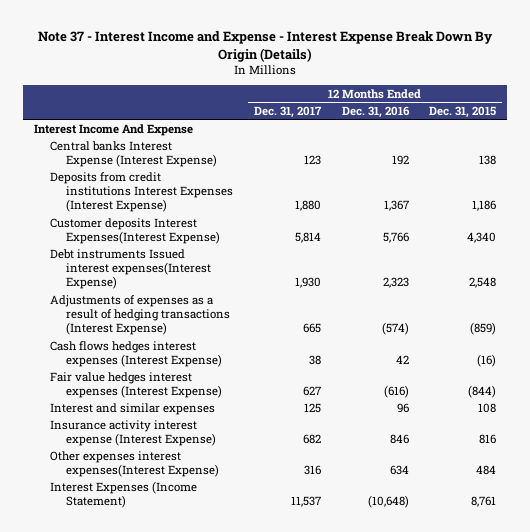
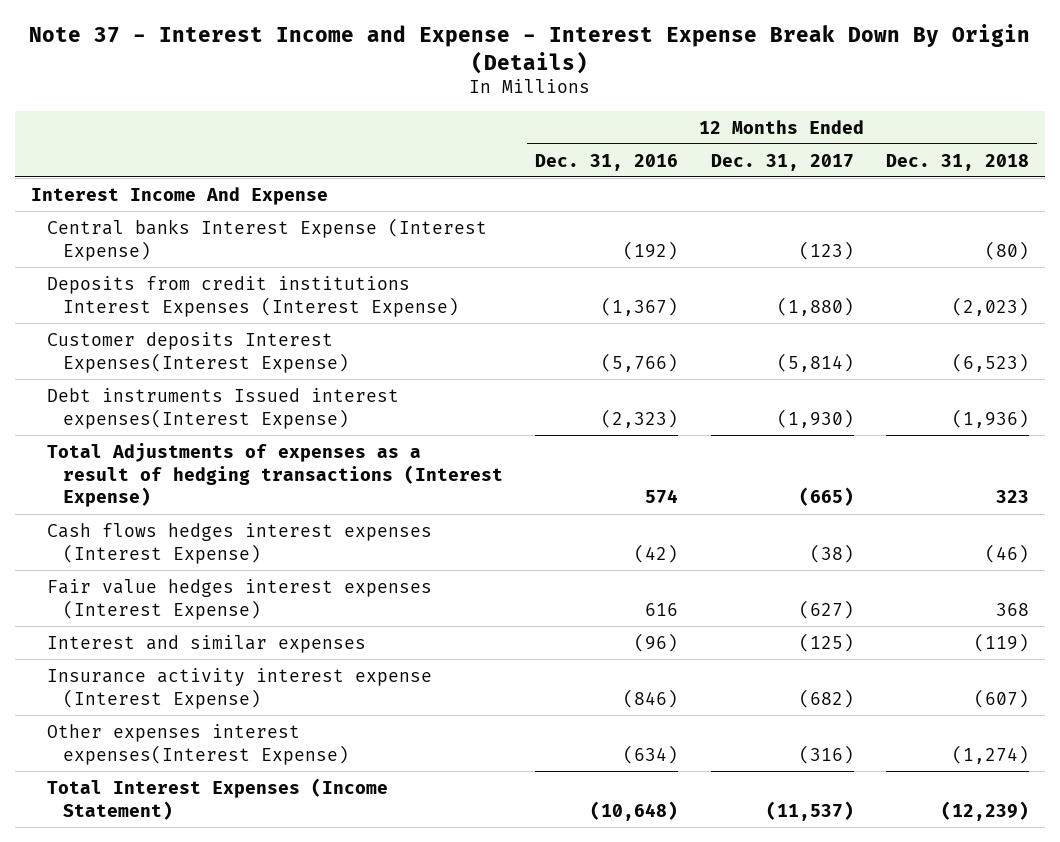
[429,105,497,118] Dec. 31, 2015 -> none
none -> [886,153,1030,171] Dec. 31, 2018
[303,154,321,165] 123 -> [798,240,854,260] (123)
[391,154,409,165] 192 -> [623,240,679,260] (192)
[294,200,321,212] 1,880 -> [776,296,854,316] (1,880)
[383,200,409,212] 1,367 -> [601,296,679,316] (1,367)
[294,231,321,243] 5,814 -> [776,352,854,372] (5,814)
[382,231,409,243] 5,766 -> [601,352,679,372] (5,766)
[294,277,321,289] 1,930 -> [776,408,854,428] (1,930)
[382,277,409,289] 2,323 -> [601,408,679,428] (2,323)
[49,294,230,336] Adjustments of expenses as a result of hedging transactions (Interest Expense) -> [46,442,503,508] Total Adjustments of expenses as a result of hedging transactions (Interest Expense)
[302,323,321,334] 665 -> [798,487,854,507] (665)
[381,322,409,336] (574) -> [645,489,679,504] 574
[308,354,321,365] 38 -> [809,543,854,563] (38)
[395,354,409,364] 42 -> [634,543,679,563] (42)
[302,385,321,396] 627 -> [798,599,854,619] (627)
[383,384,409,398] (616) -> [645,602,679,616] 616
[303,402,321,413] 125 -> [798,632,854,652] (125)
[396,402,409,413] 96 -> [634,632,679,652] (96)
[302,433,321,444] 682 -> [798,688,854,708] (682)
[389,433,409,444] 846 -> [623,688,679,708] (846)
[303,464,321,475] 316 -> [798,744,854,764] (316)
[389,464,409,475] 634 -> [623,744,679,764] (634)
[49,480,197,508] Interest Expenses (Income Statement) -> [46,777,388,820] Total Interest Expenses (Income Statement)
[290,495,321,507] 11,537 -> [765,800,854,821] (11,537)

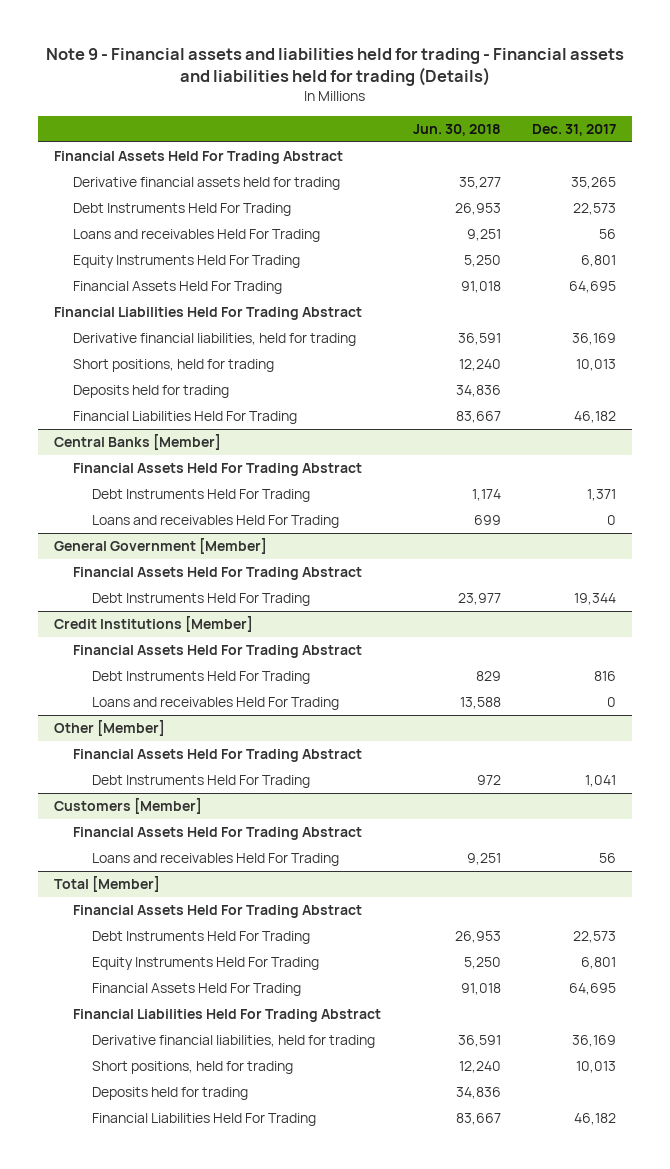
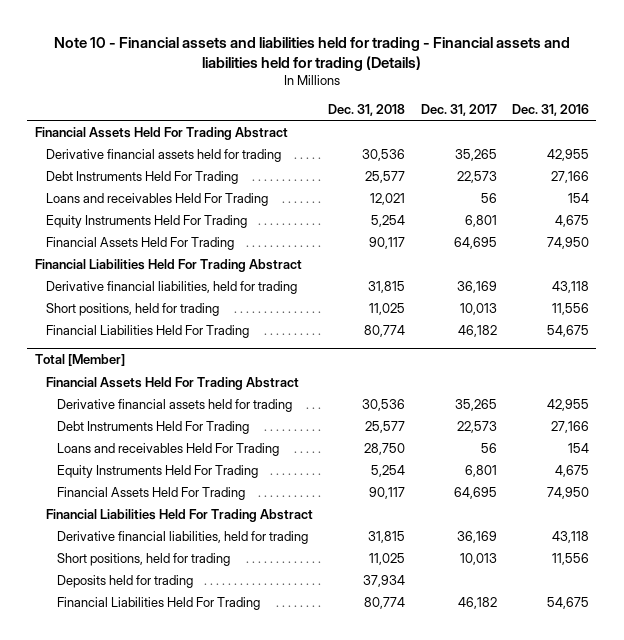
[46,48,625,87] Note 9 - Financial assets and liabilities held for trading - Financial assets and liabilities held for trading (Details) -> [53,36,570,71] Note 10 - Financial assets and liabilities held for trading - Financial assets and liabilities held for trading (Details)
[412,123,501,136] Jun. 30, 2018 -> none
none -> [328,103,406,116] Dec. 31, 2018
none -> [511,103,589,116] Dec. 31, 2016
[73,385,230,399] Deposits held for trading -> none
[53,434,221,451] Central Banks [Member] -> none
[73,463,363,477] Financial Assets Held For Trading Abstract -> none
[92,489,311,503] Debt Instruments Held For Trading -> none
[92,515,340,529] Loans and receivables Held For Trading -> none
[53,538,267,555] General Government [Member] -> none
[73,567,363,581] Financial Assets Held For Trading Abstract -> none
[92,593,311,607] Debt Instruments Held For Trading -> none
[53,616,253,633] Credit Institutions [Member] -> none
[73,645,363,659] Financial Assets Held For Trading Abstract -> none
[92,671,311,685] Debt Instruments Held For Trading -> none
[92,697,340,711] Loans and receivables Held For Trading -> none
[53,720,165,737] Other [Member] -> none
[73,749,363,763] Financial Assets Held For Trading Abstract -> none
[92,775,311,789] Debt Instruments Held For Trading -> none
[53,798,202,815] Customers [Member] -> none
[73,827,363,841] Financial Assets Held For Trading Abstract -> none
[92,853,340,867] Loans and receivables Held For Trading -> none
none -> [56,398,292,412] Derivative financial assets held for trading
none -> [56,442,279,456] Loans and receivables Held For Trading

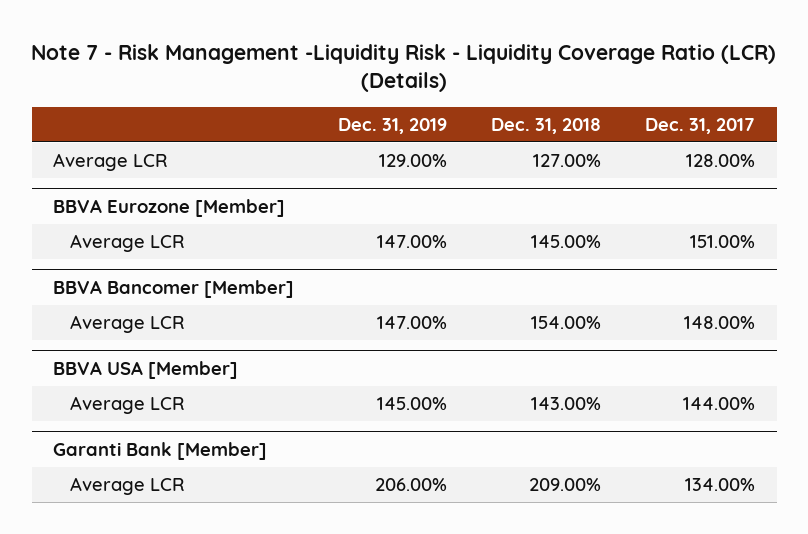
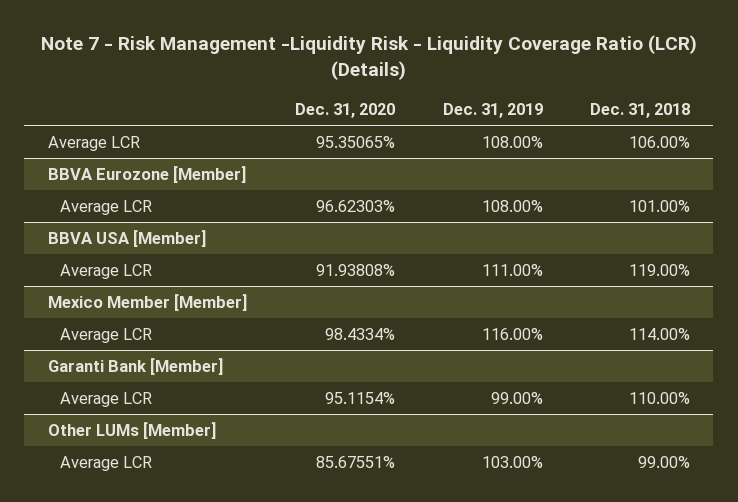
[644,117,755,134] Dec. 31, 2017 -> none
none -> [295,103,396,119] Dec. 31, 2020
[379,154,448,168] 129.00% -> [481,136,543,149] 108.00%
[533,154,602,168] 127.00% -> [628,136,690,149] 106.00%
[53,279,295,298] BBVA Bancomer [Member] -> none
[70,315,186,334] Average LCR -> none
[377,235,448,249] 147.00% -> [481,200,543,213] 108.00%
[531,235,602,249] 145.00% -> [628,200,690,213] 101.00%
[377,397,448,411] 145.00% -> [481,264,543,277] 111.00%
[531,397,602,411] 143.00% -> [628,264,690,277] 119.00%
none -> [48,294,249,312] Mexico Member [Member]
none -> [60,328,153,344] Average LCR
[375,478,448,492] 206.00% -> [490,392,543,405] 99.00%
[529,478,602,492] 209.00% -> [628,392,690,405] 110.00%
none -> [48,422,218,440] Other LUMs [Member]
none -> [60,456,153,472] Average LCR

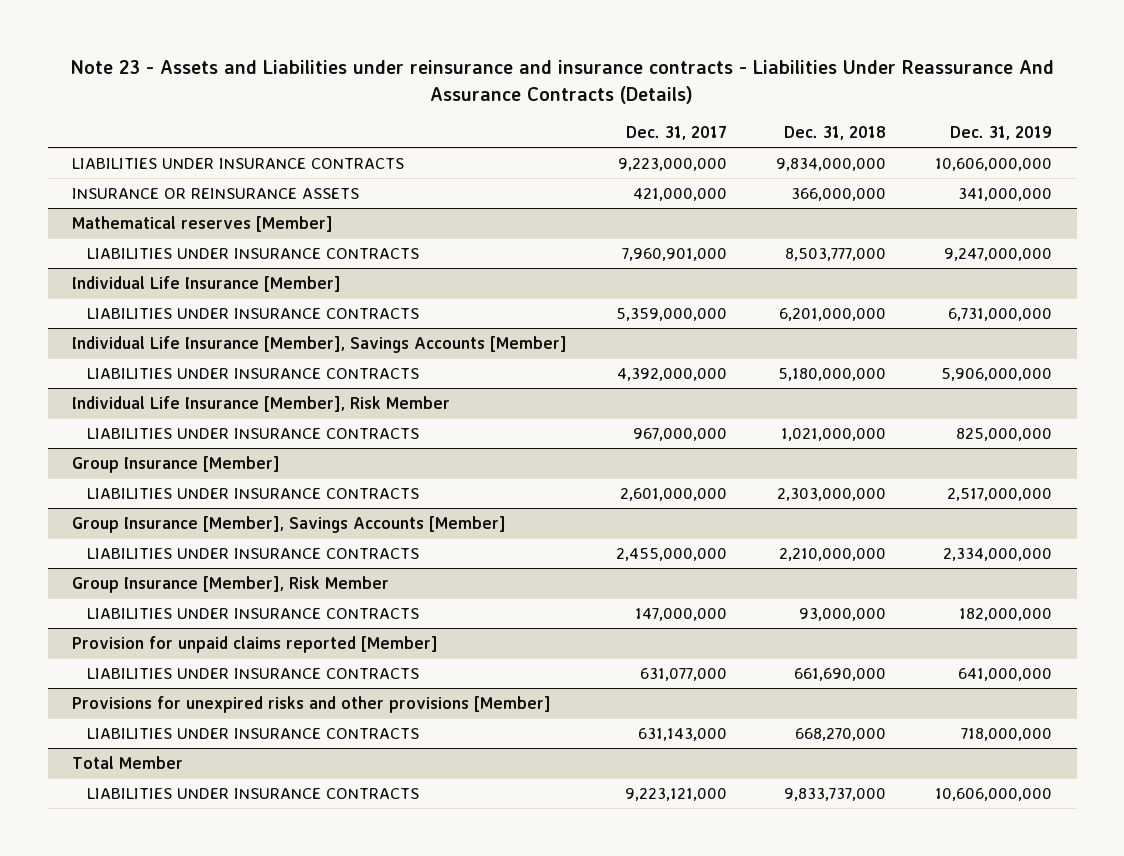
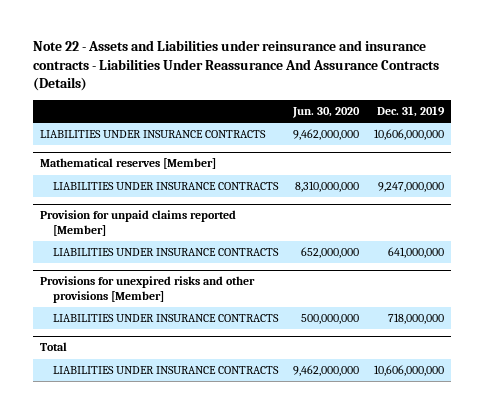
[70,60,1055,104] Note 23 - Assets and Liabilities under reinsurance and insurance contracts - Liabilities Under Reassurance And Assurance Contracts (Details) -> [32,40,439,92] Note 22 - Assets and Liabilities under reinsurance and insurance contracts - Liabilities Under Reassurance And Assurance Contracts (Details)
[626,126,728,141] Dec. 31, 2017 -> none
[784,126,887,141] Dec. 31, 2018 -> none
none -> [291,107,360,119] Jun. 30, 2020
[72,187,360,199] INSURANCE OR REINSURANCE ASSETS -> none
[72,275,342,292] Individual Life Insurance [Member] -> none
[86,307,419,319] LIABILITIES UNDER INSURANCE CONTRACTS -> none
[72,335,568,353] Individual Life Insurance [Member], Savings Accounts [Member] -> none
[86,367,419,379] LIABILITIES UNDER INSURANCE CONTRACTS -> none
[72,395,451,412] Individual Life Insurance [Member], Risk Member -> none
[86,427,419,439] LIABILITIES UNDER INSURANCE CONTRACTS -> none
[72,455,281,473] Group Insurance [Member] -> none
[86,487,419,499] LIABILITIES UNDER INSURANCE CONTRACTS -> none
[72,515,507,533] Group Insurance [Member], Savings Accounts [Member] -> none
[86,547,419,559] LIABILITIES UNDER INSURANCE CONTRACTS -> none
[72,575,390,593] Group Insurance [Member], Risk Member -> none
[86,607,419,619] LIABILITIES UNDER INSURANCE CONTRACTS -> none
[72,755,184,769] Total Member -> [39,342,67,352] Total

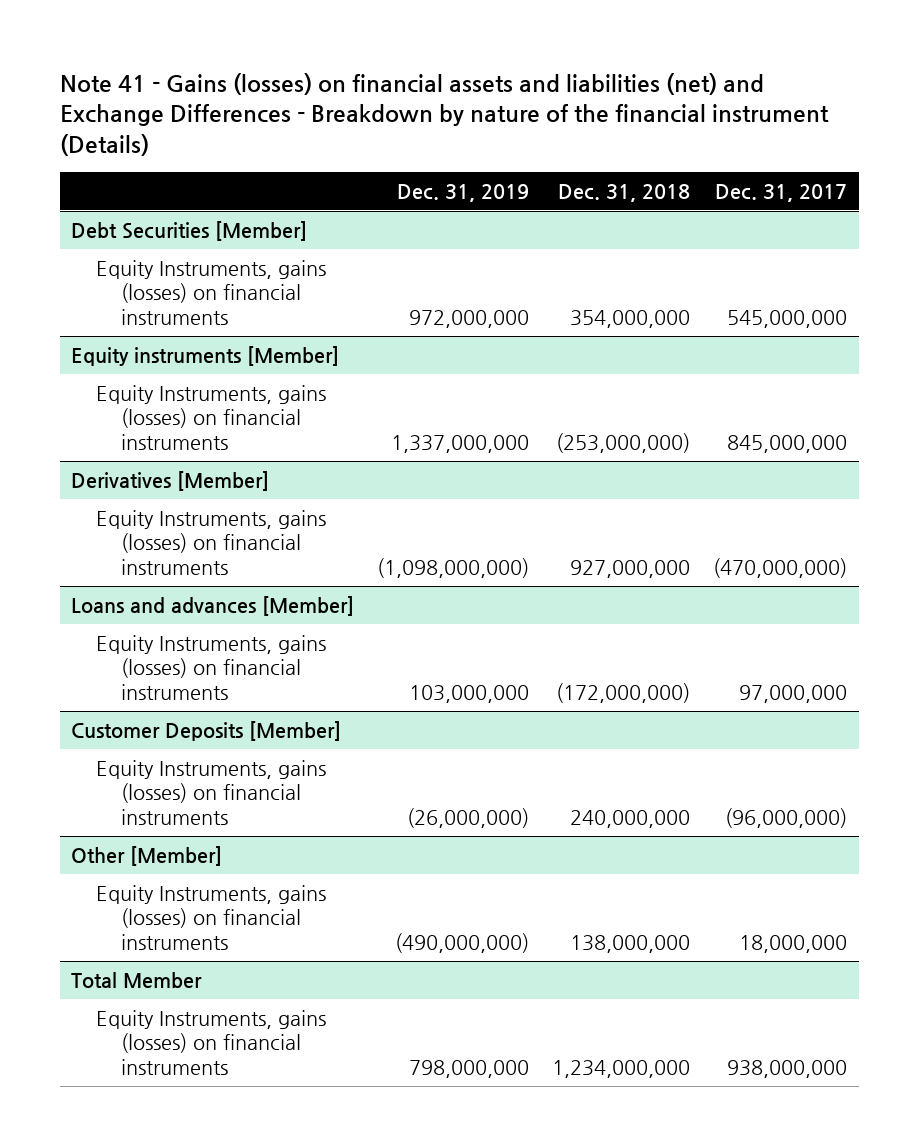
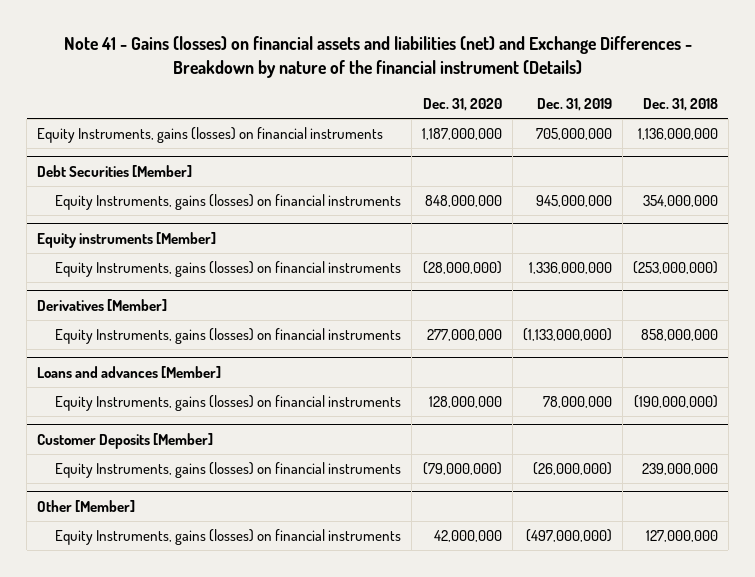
[715,183,848,202] Dec. 31, 2017 -> none
none -> [422,98,502,112] Dec. 31, 2020
none -> [37,127,384,144] Equity Instruments, gains (losses) on financial instruments
[409,309,530,328] 972,000,000 -> [535,195,612,208] 945,000,000
[391,434,530,453] 1,337,000,000 -> [528,262,612,275] 1,336,000,000
[377,557,530,578] (1,098,000,000) -> [522,328,612,342] (1,133,000,000)
[570,559,691,578] 927,000,000 -> [640,329,718,342] 858,000,000
[409,684,530,703] 103,000,000 -> [542,396,612,409] 78,000,000
[556,682,691,703] (172,000,000) -> [633,395,718,409] (190,000,000)
[570,809,691,828] 240,000,000 -> [641,463,718,476] 239,000,000
[71,971,203,988] Total Member -> none
[96,1009,327,1075] Equity Instruments, gains (losses) on financial instruments -> none
[395,932,530,953] (490,000,000) -> [525,529,612,543] (497,000,000)
[570,934,691,953] 138,000,000 -> [645,530,718,543] 127,000,000

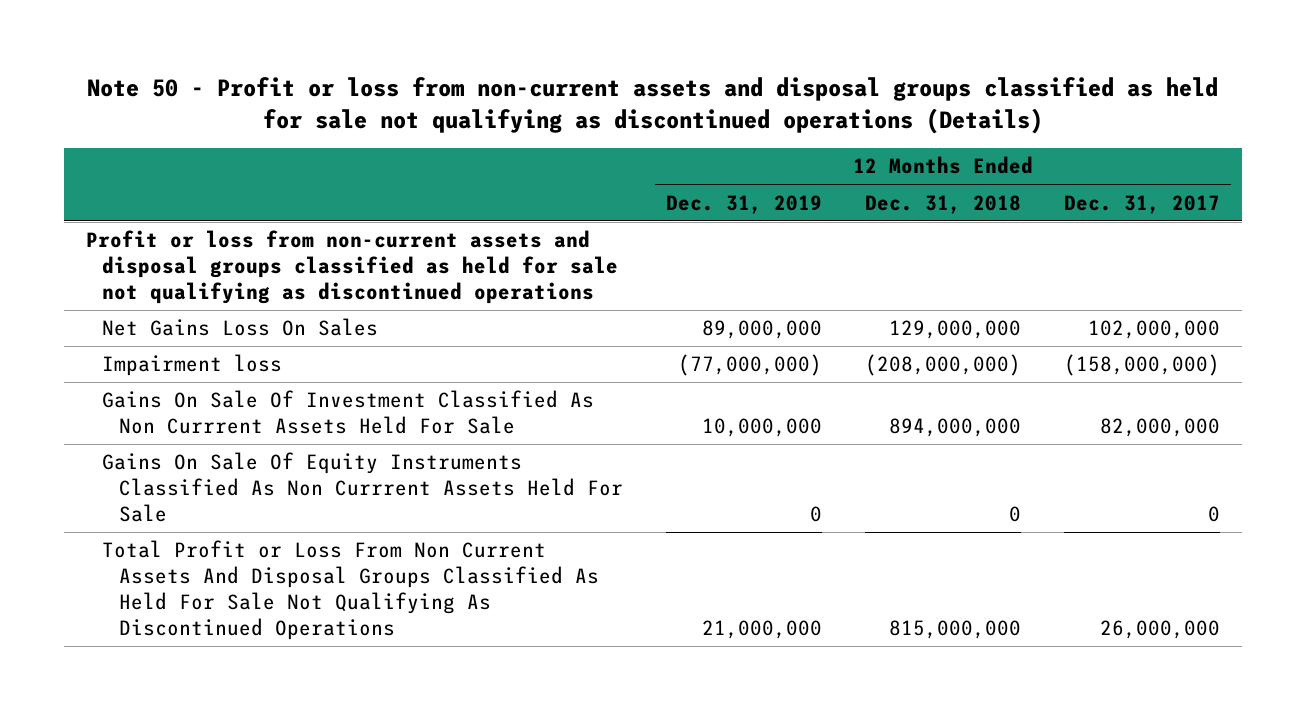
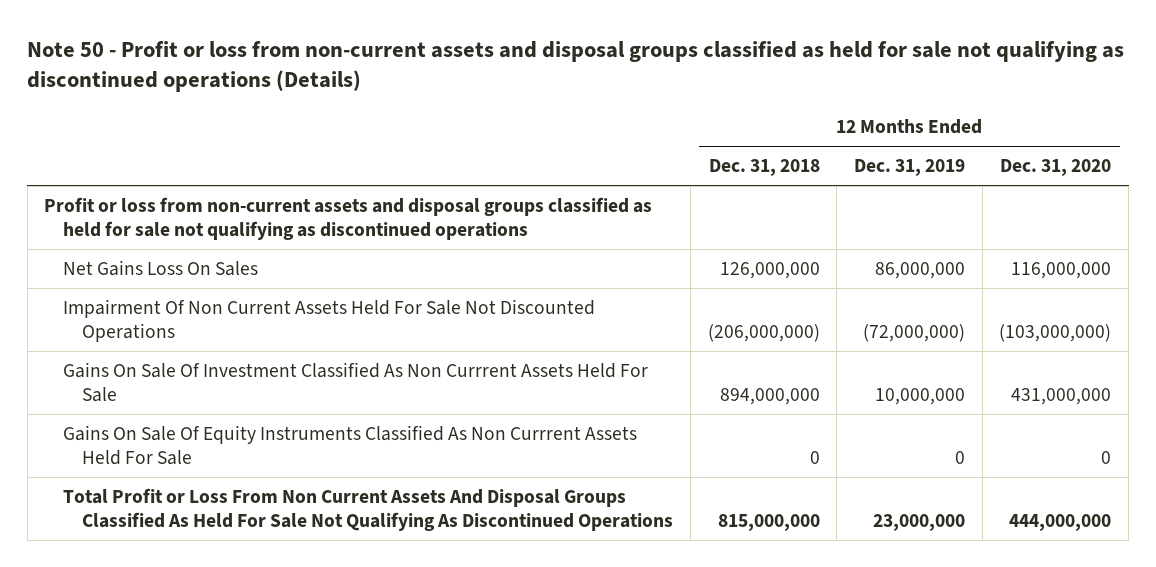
[1064,194,1221,214] Dec. 31, 2017 -> none
none -> [1000,159,1112,177] Dec. 31, 2020
[102,354,283,377] Impairment loss -> none
[701,320,822,340] 89,000,000 -> [874,261,965,279] 86,000,000
[889,320,1022,340] 129,000,000 -> [719,261,820,279] 126,000,000
none -> [63,298,596,343] Impairment Of Non Current Assets Held For Sale Not Discounted Operations
[701,619,822,639] 21,000,000 -> [872,514,965,532] 23,000,000

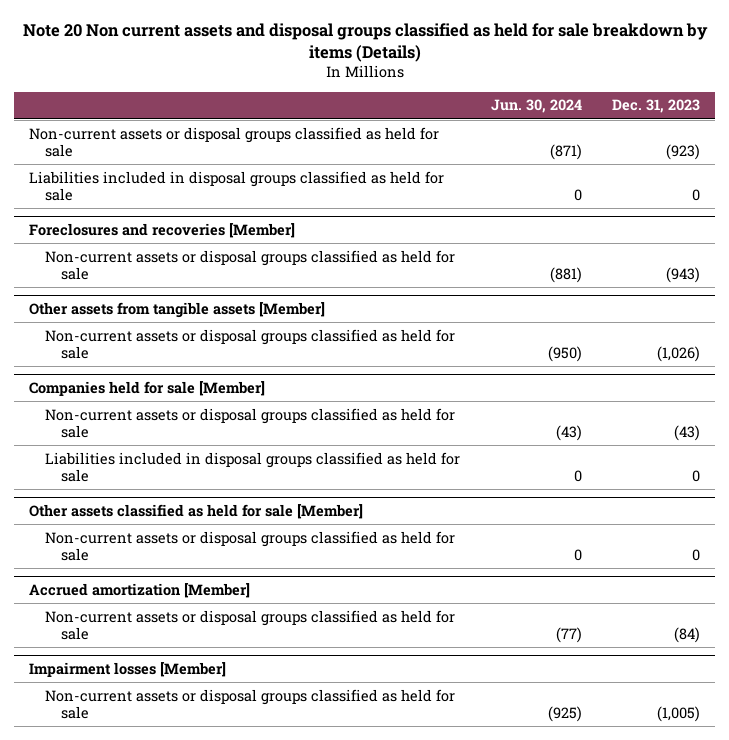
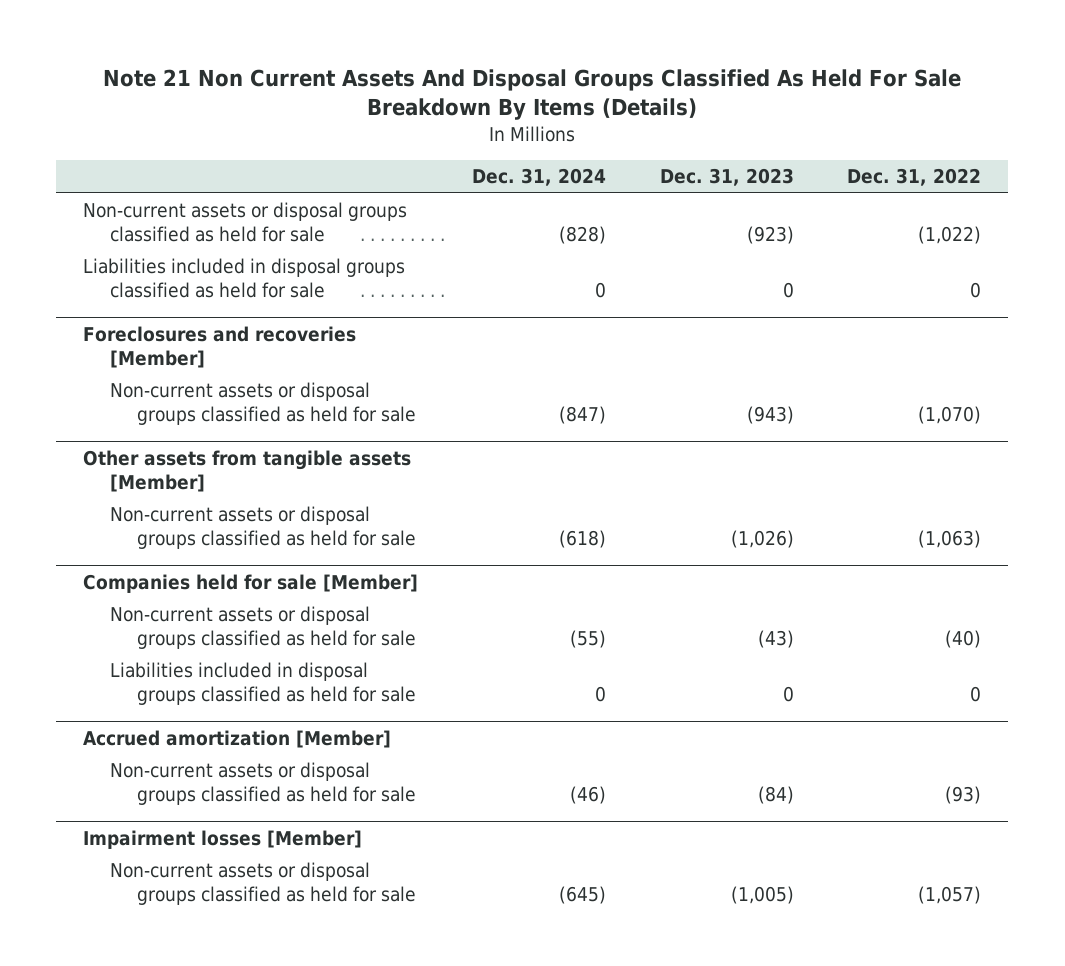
[22,22,708,63] Note 20 Non current assets and disposal groups classified as held for sale breakdown by items (Details) -> [103,68,962,121] Note 21 Non Current Assets And Disposal Groups Classified As Held For Sale Breakdown By Items (Details)
[490,99,582,114] Jun. 30, 2024 -> none
none -> [472,168,607,187] Dec. 31, 2024
none -> [847,168,982,187] Dec. 31, 2022
[29,504,364,520] Other assets classified as held for sale [Member] -> none
[45,530,456,561] Non-current assets or disposal groups classified as held for sale -> none

